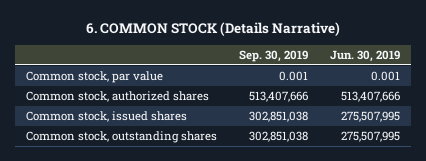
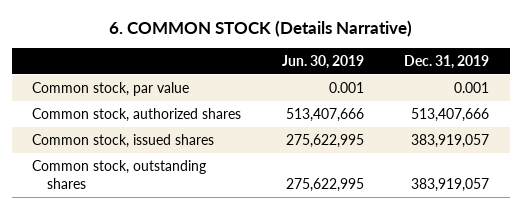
[239,50,309,63] Sep. 30, 2019 -> none
none -> [404,54,490,69] Dec. 31, 2019
[341,111,401,123] 275,507,995 -> [285,134,364,149] 275,622,995
[341,131,401,143] 275,507,995 -> [285,177,364,192] 275,622,995

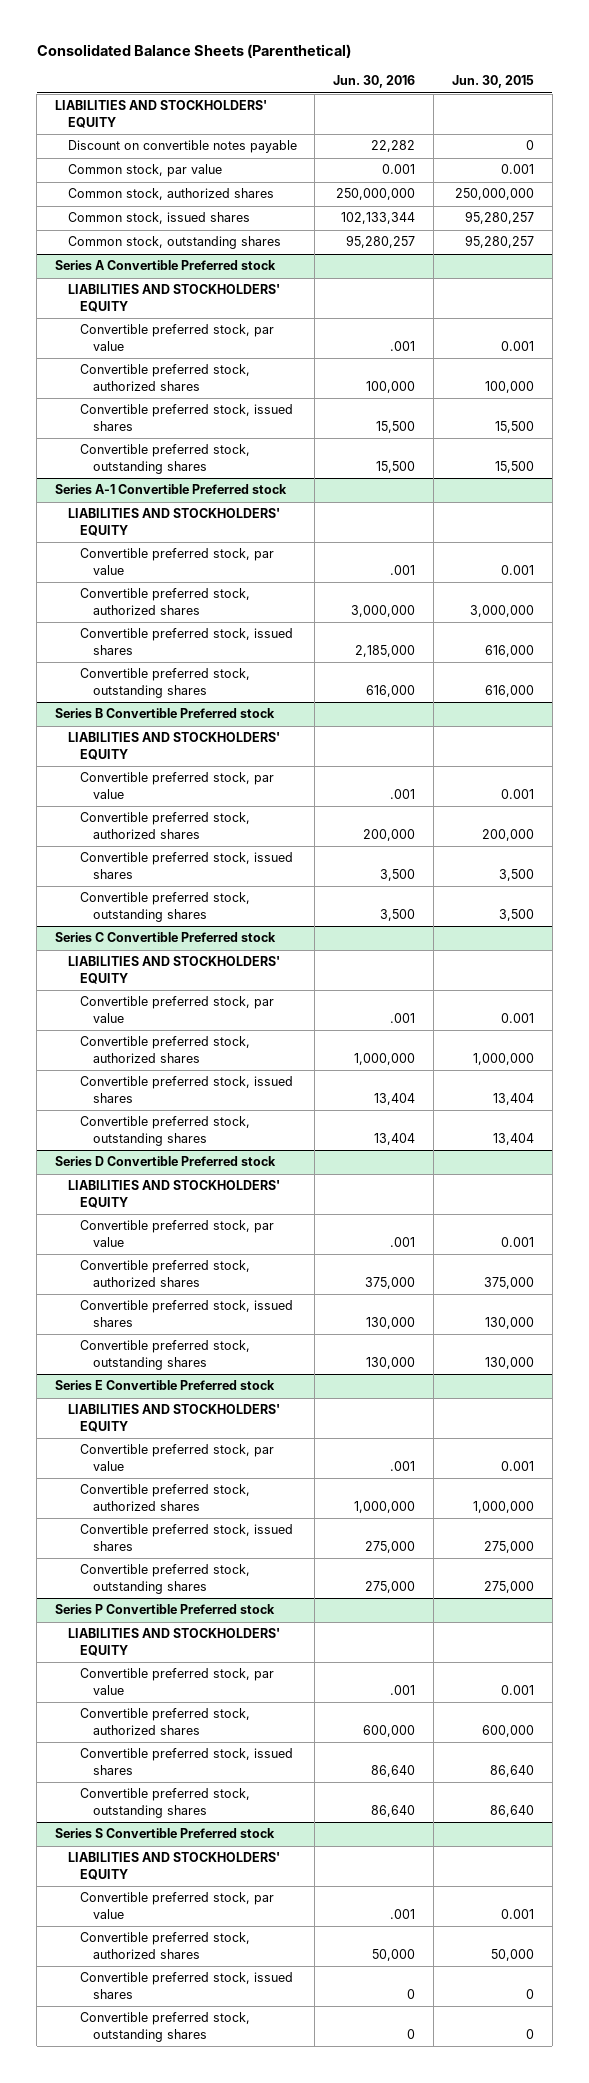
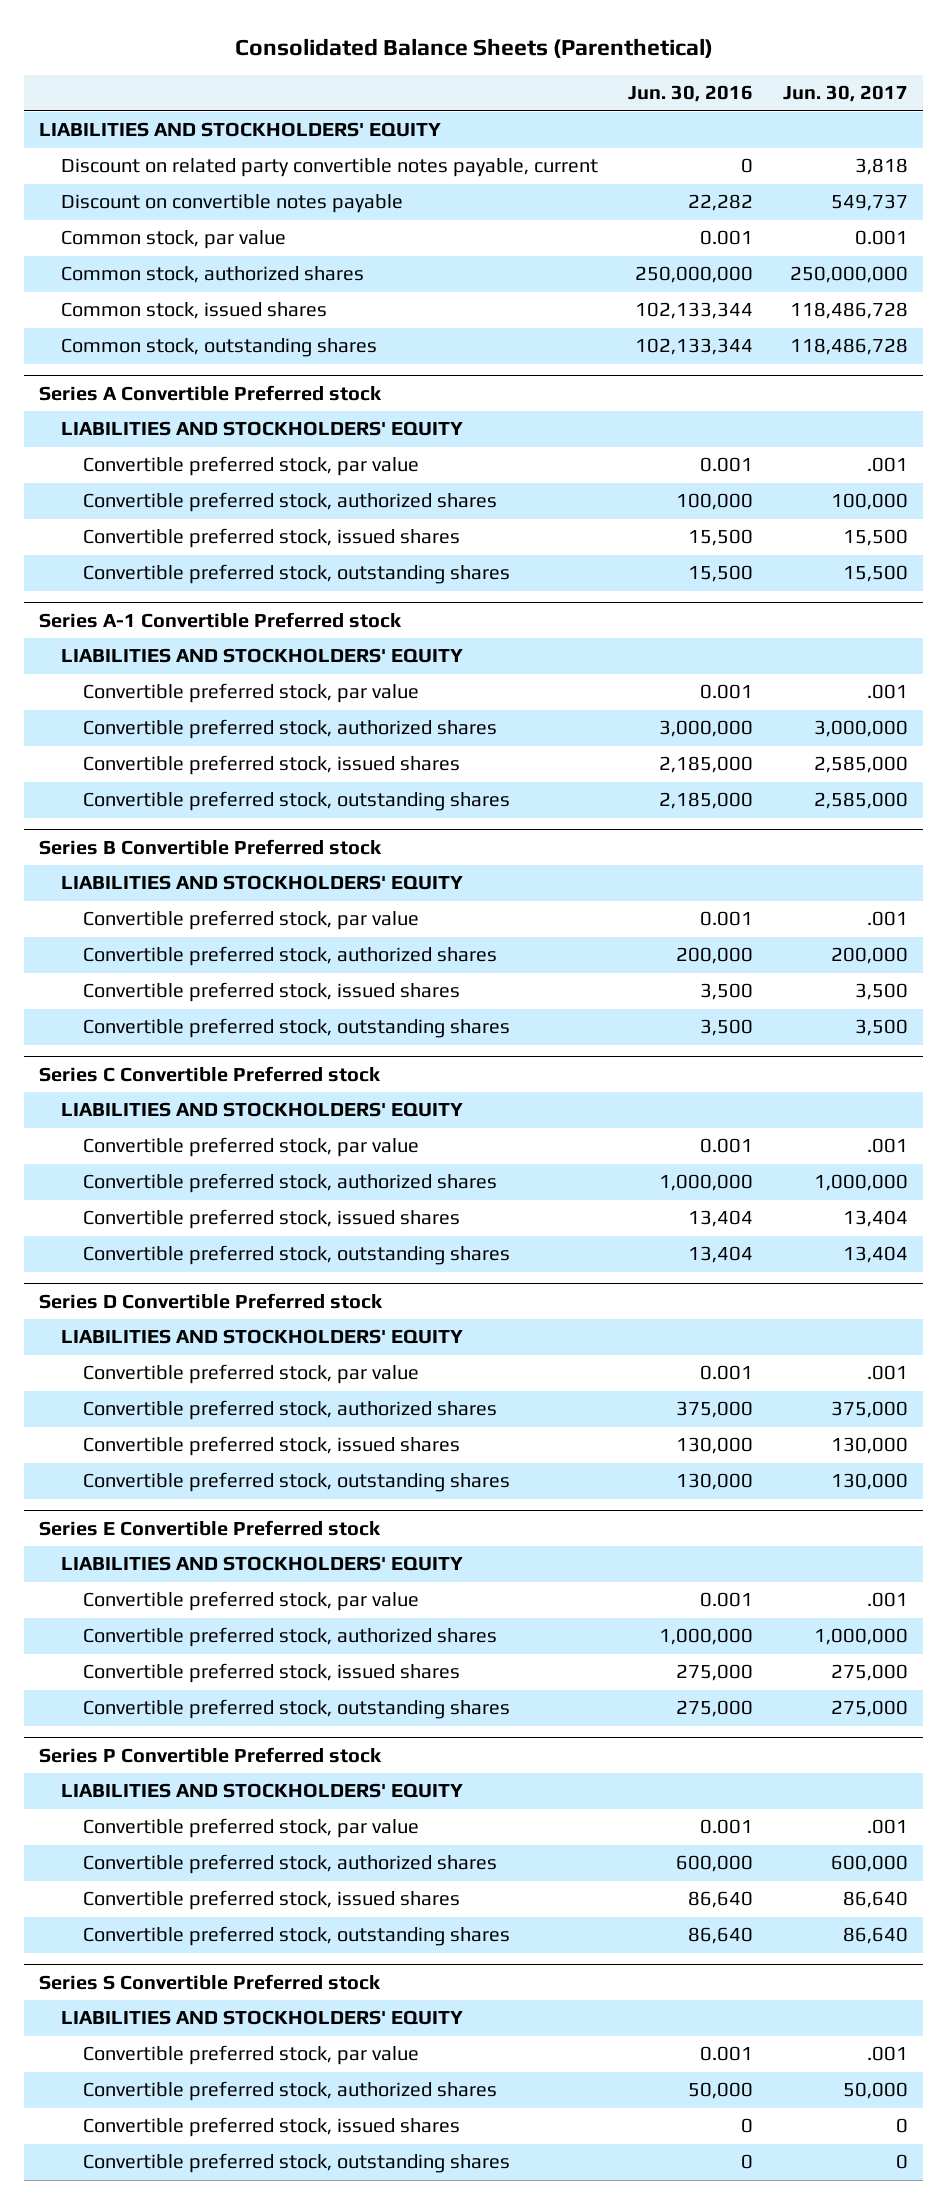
[451,75,534,89] Jun. 30, 2015 -> none
none -> [783,85,909,103] Jun. 30, 2017
none -> [61,158,599,178] Discount on related party convertible notes payable, current
[346,235,416,249] 95,280,257 -> [635,338,754,356] 102,133,344
[390,340,416,351] .001 -> [700,457,754,473] 0.001
[390,564,416,575] .001 -> [700,684,754,700] 0.001
[366,684,416,697] 616,000 -> [659,792,754,810] 2,185,000
[390,788,416,799] .001 -> [700,911,754,927] 0.001
[390,1012,416,1023] .001 -> [700,1138,754,1154] 0.001
[390,1236,416,1247] .001 -> [700,1365,754,1381] 0.001
[390,1460,416,1471] .001 -> [700,1592,754,1608] 0.001
[390,1684,416,1695] .001 -> [700,1819,754,1835] 0.001
[390,1908,416,1919] .001 -> [700,2046,754,2062] 0.001

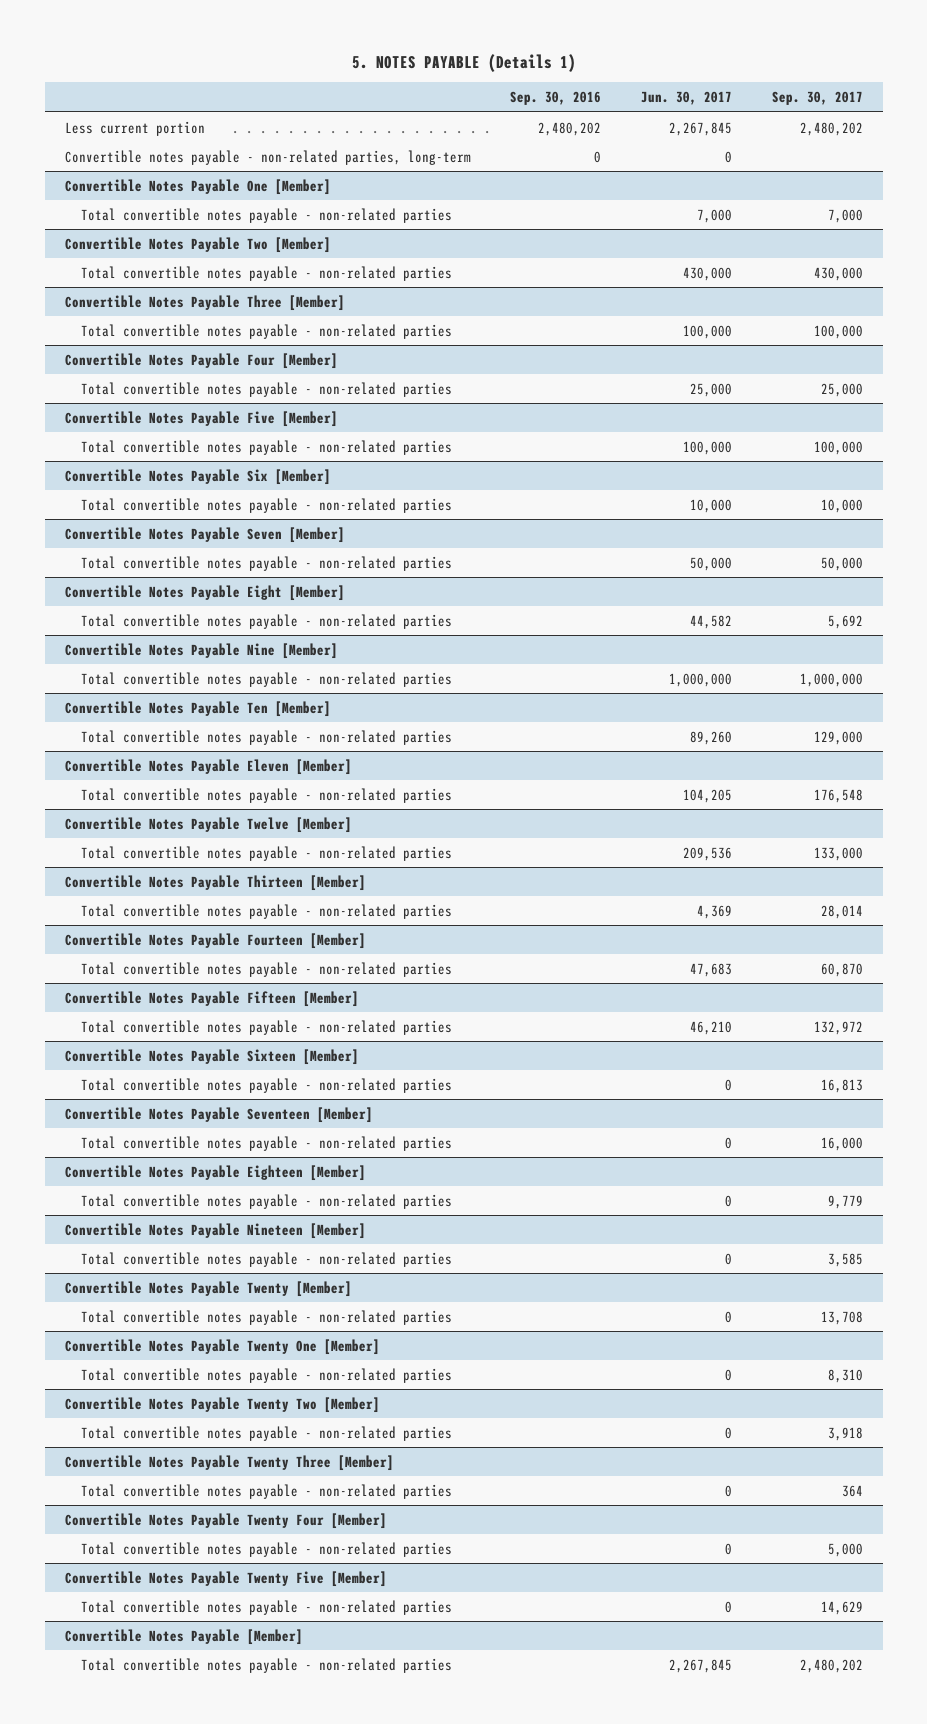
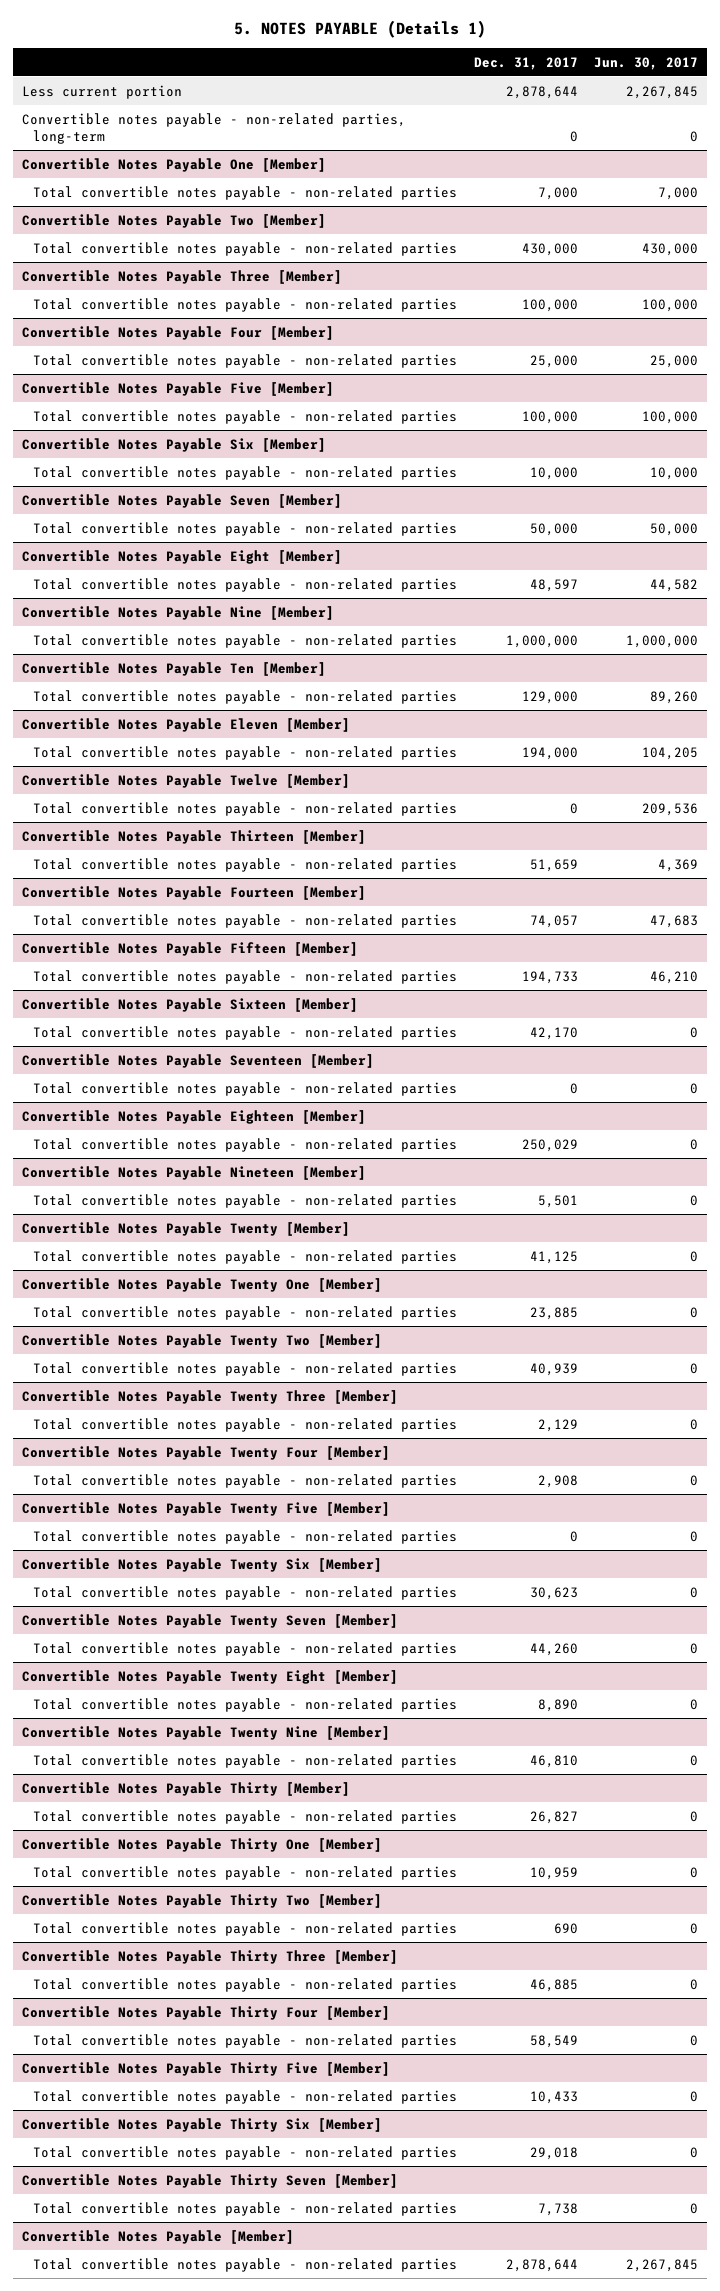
[510,91,602,106] Sep. 30, 2016 -> none
[771,91,863,106] Sep. 30, 2017 -> none
none -> [473,56,578,70] Dec. 31, 2017
none -> [21,1557,382,1572] Convertible Notes Payable Twenty Six [Member]
none -> [33,1585,458,1600] Total convertible notes payable - non-related parties
none -> [21,1613,398,1628] Convertible Notes Payable Twenty Seven [Member]
none -> [33,1641,458,1656] Total convertible notes payable - non-related parties
none -> [21,1669,398,1684] Convertible Notes Payable Twenty Eight [Member]
none -> [33,1697,458,1712] Total convertible notes payable - non-related parties
none -> [21,1725,390,1740] Convertible Notes Payable Twenty Nine [Member]
none -> [33,1753,458,1768] Total convertible notes payable - non-related parties
none -> [21,1781,350,1796] Convertible Notes Payable Thirty [Member]
none -> [33,1809,458,1824] Total convertible notes payable - non-related parties
none -> [21,1837,382,1852] Convertible Notes Payable Thirty One [Member]
none -> [33,1865,458,1880] Total convertible notes payable - non-related parties
none -> [21,1893,382,1908] Convertible Notes Payable Thirty Two [Member]
none -> [33,1921,458,1936] Total convertible notes payable - non-related parties
none -> [21,1949,398,1964] Convertible Notes Payable Thirty Three [Member]
none -> [33,1977,458,1992] Total convertible notes payable - non-related parties
none -> [21,2005,390,2020] Convertible Notes Payable Thirty Four [Member]
none -> [33,2033,458,2048] Total convertible notes payable - non-related parties
none -> [21,2061,390,2076] Convertible Notes Payable Thirty Five [Member]
none -> [33,2089,458,2104] Total convertible notes payable - non-related parties
none -> [21,2117,382,2132] Convertible Notes Payable Thirty Six [Member]
none -> [33,2145,458,2160] Total convertible notes payable - non-related parties
none -> [21,2173,398,2188] Convertible Notes Payable Thirty Seven [Member]
none -> [33,2201,458,2216] Total convertible notes payable - non-related parties

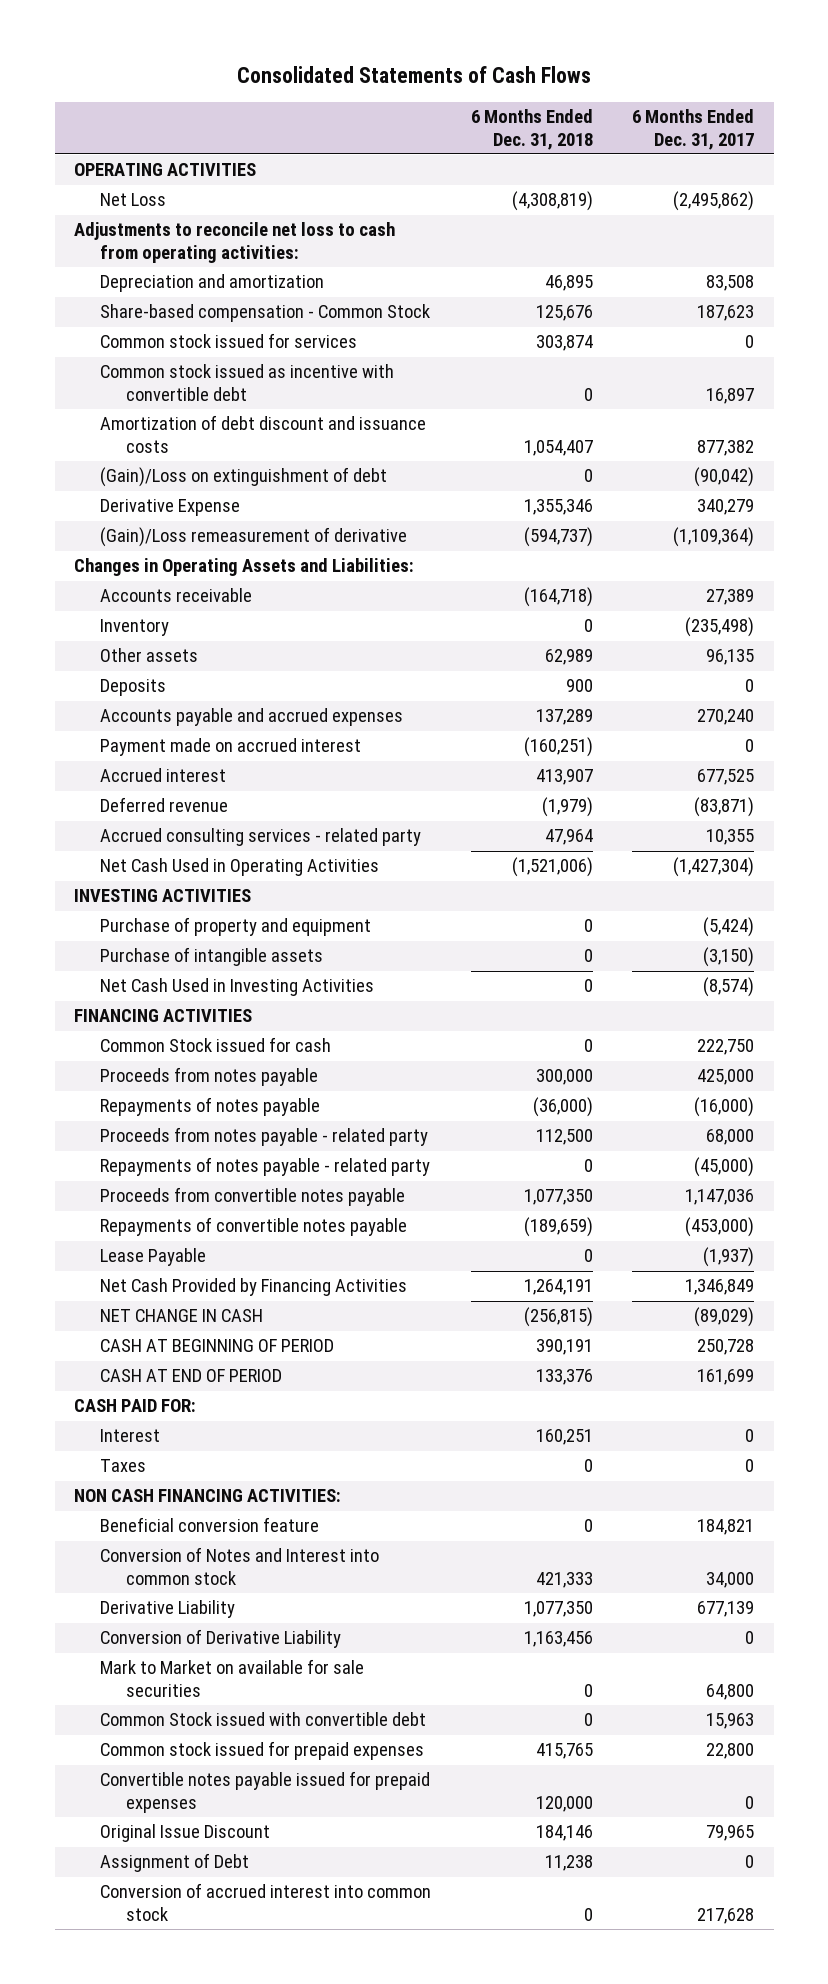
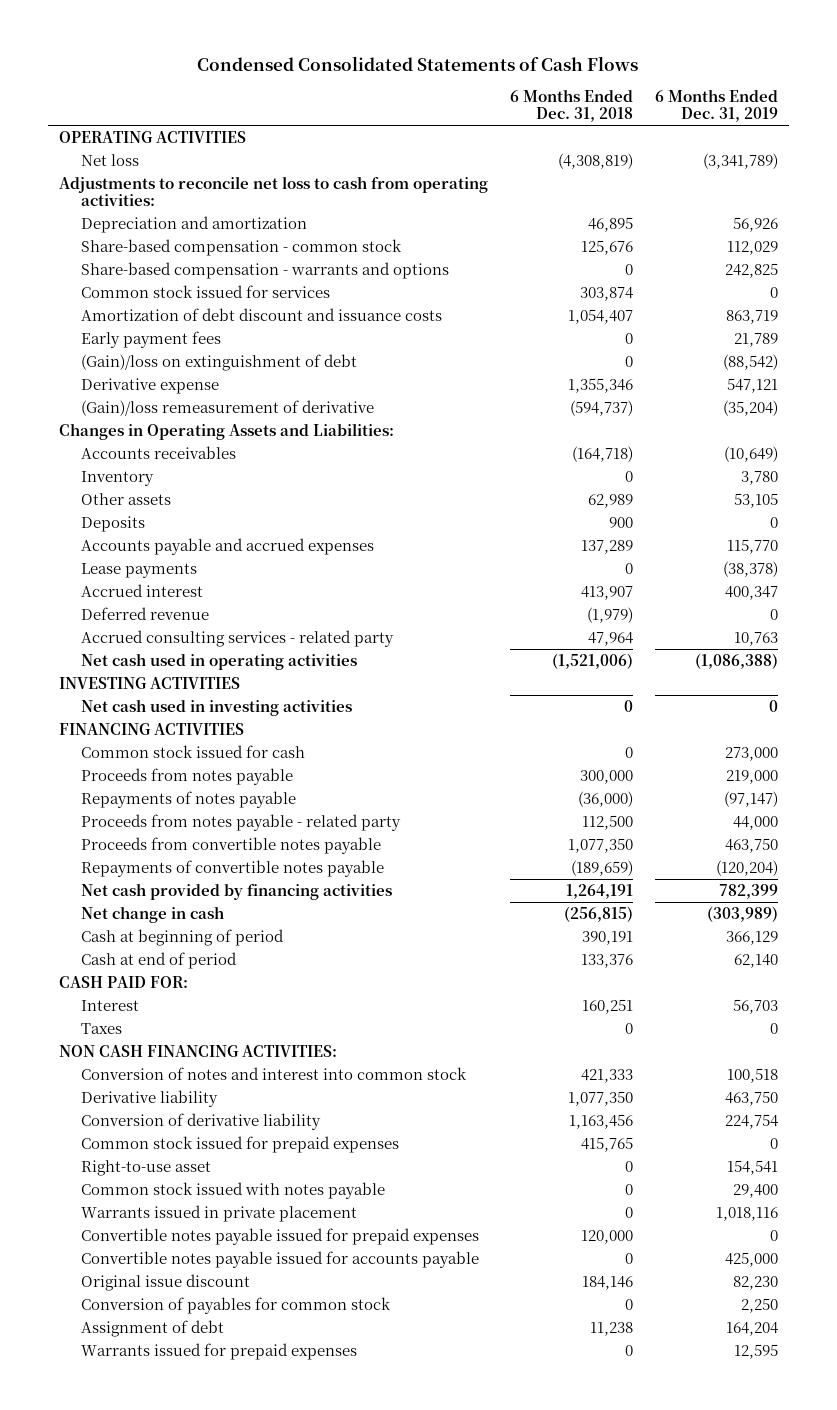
[237,66,592,84] Consolidated Statements of Cash Flows -> [197,55,639,71] Condensed Consolidated Statements of Cash Flows
[631,109,754,150] 6 Months Ended Dec. 31, 2017 -> none
none -> [655,89,779,123] 6 Months Ended Dec. 31, 2019
[100,193,167,207] Net Loss -> [81,153,140,166] Net loss
[100,304,431,323] Share-based compensation - Common Stock -> [81,238,403,256] Share-based compensation - common stock
none -> [81,261,450,279] Share-based compensation - warrants and options
[100,364,395,401] Common stock issued as incentive with convertible debt -> none
none -> [81,330,222,348] Early payment fees
[100,467,388,488] (Gain)/Loss on extinguishment of debt -> [81,353,358,371] (Gain)/loss on extinguishment of debt
[100,499,241,517] Derivative Expense -> [81,377,220,394] Derivative expense
[100,527,408,548] (Gain)/Loss remeasurement of derivative -> [81,399,375,416] (Gain)/loss remeasurement of derivative
[100,588,253,603] Accounts receivable -> [81,445,237,459] Accounts receivables
[100,738,362,757] Payment made on accrued interest -> none
none -> [81,562,198,578] Lease payments
[100,858,380,877] Net Cash Used in Operating Activities -> [81,652,358,670] Net cash used in operating activities
[100,917,372,937] Purchase of property and equipment -> none
[100,947,324,967] Purchase of intangible assets -> none
[100,978,375,997] Net Cash Used in Investing Activities -> [81,698,353,716] Net cash used in investing activities
[100,1037,332,1053] Common Stock issued for cash -> [81,744,306,758] Common stock issued for cash
[100,1157,431,1177] Repayments of notes payable - related party -> none
[100,1248,207,1267] Lease Payable -> none
[100,1278,408,1297] Net Cash Provided by Financing Activities -> [81,882,393,900] Net cash provided by financing activities
[100,1309,264,1323] NET CHANGE IN CASH -> [81,905,225,923] Net change in cash
[100,1339,335,1353] CASH AT BEGINNING OF PERIOD -> [81,928,285,946] Cash at beginning of period
[100,1369,283,1383] CASH AT END OF PERIOD -> [81,951,238,969] Cash at end of period
[100,1517,320,1533] Beneficial conversion feature -> none
[100,1659,365,1697] Mark to Market on available for sale securities -> none
[100,1712,427,1727] Common Stock issued with convertible debt -> none
[100,1547,380,1585] Conversion of Notes and Interest into common stock -> [81,1066,468,1080] Conversion of notes and interest into common stock
[100,1600,236,1619] Derivative Liability -> [81,1089,219,1107] Derivative liability
[100,1629,342,1649] Conversion of Derivative Liability -> [81,1112,322,1130] Conversion of derivative liability
none -> [81,1159,212,1176] Right-to-use asset
none -> [81,1181,386,1199] Common stock issued with notes payable
none -> [81,1204,358,1222] Warrants issued in private placement
[100,1883,432,1921] Conversion of accrued interest into common stock -> none
none -> [81,1250,480,1268] Convertible notes payable issued for accounts payable
[100,1824,271,1843] Original Issue Discount -> [81,1273,251,1291] Original issue discount
none -> [81,1296,392,1314] Conversion of payables for common stock
[100,1853,250,1873] Assignment of Debt -> [81,1319,225,1337] Assignment of debt
none -> [81,1342,358,1360] Warrants issued for prepaid expenses

